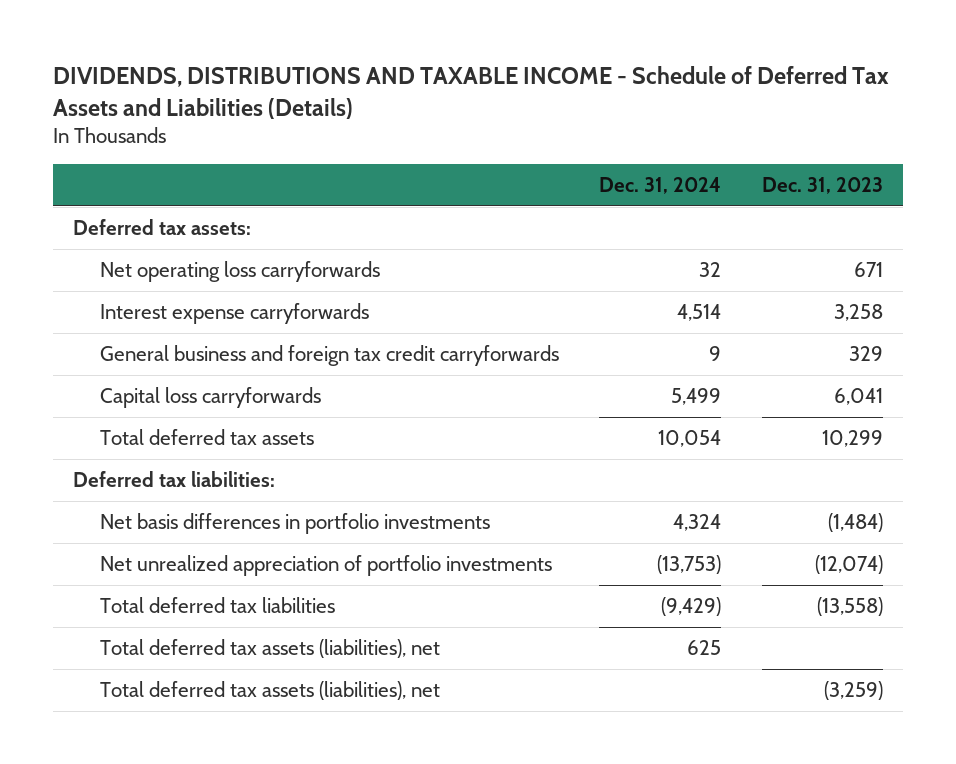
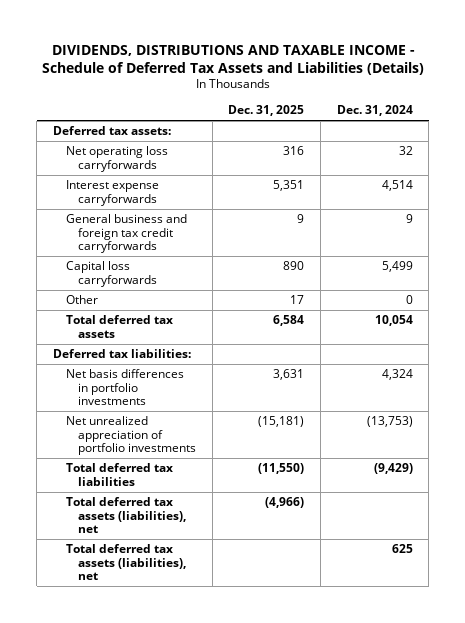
[761,176,883,194] Dec. 31, 2023 -> none
none -> [228,105,305,117] Dec. 31, 2025
none -> [65,295,98,305] Other
[99,639,440,659] Total deferred tax assets (liabilities), net -> [65,544,187,581] Total deferred tax assets (liabilities), net

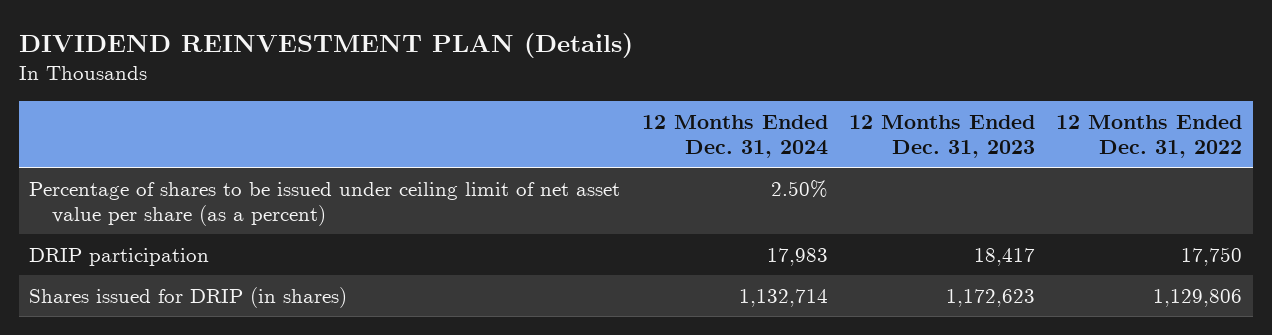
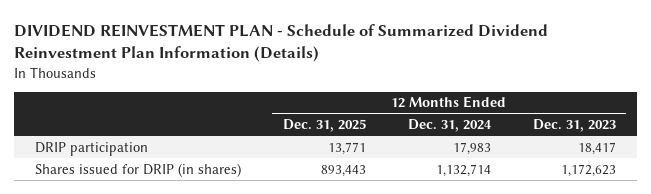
[18,32,633,58] DIVIDEND REINVESTMENT PLAN (Details) -> [14,24,549,63] DIVIDEND REINVESTMENT PLAN - Schedule of Summarized Dividend Reinvestment Plan Information (Details)
[1056,115,1243,159] 12 Months Ended Dec. 31, 2022 -> none
none -> [282,119,366,133] Dec. 31, 2025
[29,181,621,226] Percentage of shares to be issued under ceiling limit of net asset value per share (as a percent) -> none

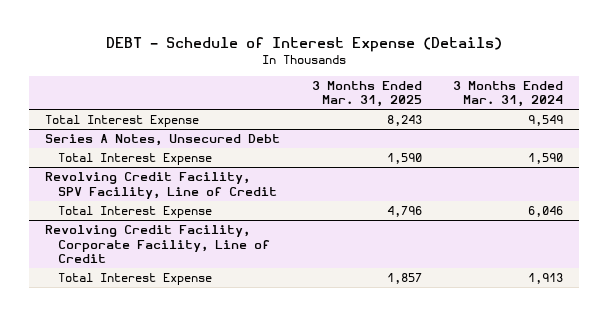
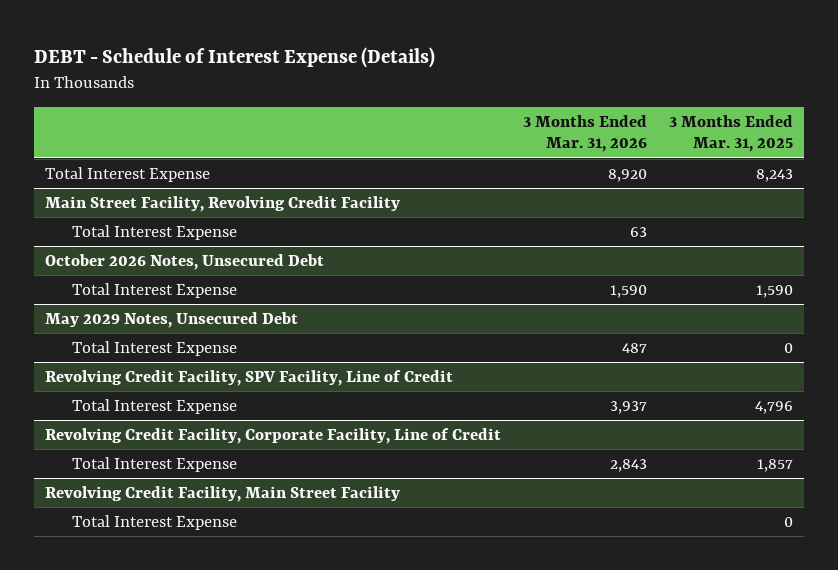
[453,80,564,108] 3 Months Ended Mar. 31, 2024 -> none
none -> [523,114,648,153] 3 Months Ended Mar. 31, 2026
[44,134,280,147] Series A Notes, Unsecured Debt -> none
none -> [45,195,401,212] Main Street Facility, Revolving Credit Facility
none -> [71,224,237,240] Total Interest Expense
none -> [45,253,325,270] October 2026 Notes, Unsecured Debt
none -> [45,311,299,328] May 2029 Notes, Unsecured Debt
none -> [71,340,237,356] Total Interest Expense
none -> [45,485,401,502] Revolving Credit Facility, Main Street Facility
none -> [71,514,237,530] Total Interest Expense

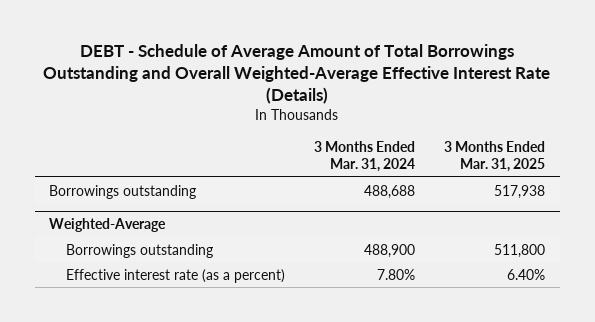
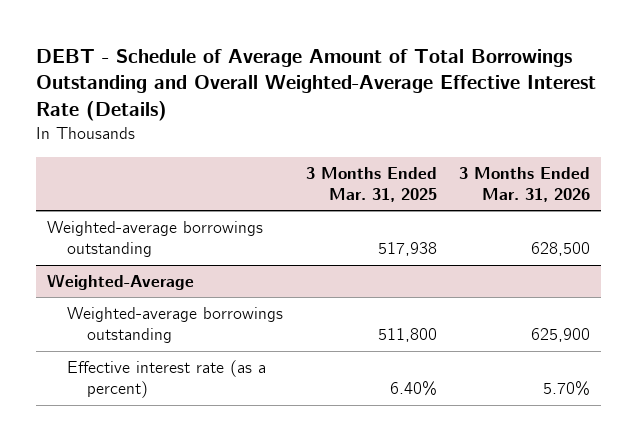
[314,141,416,173] 3 Months Ended Mar. 31, 2024 -> none
none -> [459,166,591,202] 3 Months Ended Mar. 31, 2026
[49,184,197,199] Borrowings outstanding -> [47,221,264,258] Weighted-average borrowings outstanding
[66,243,214,258] Borrowings outstanding -> [67,307,284,344] Weighted-average borrowings outstanding

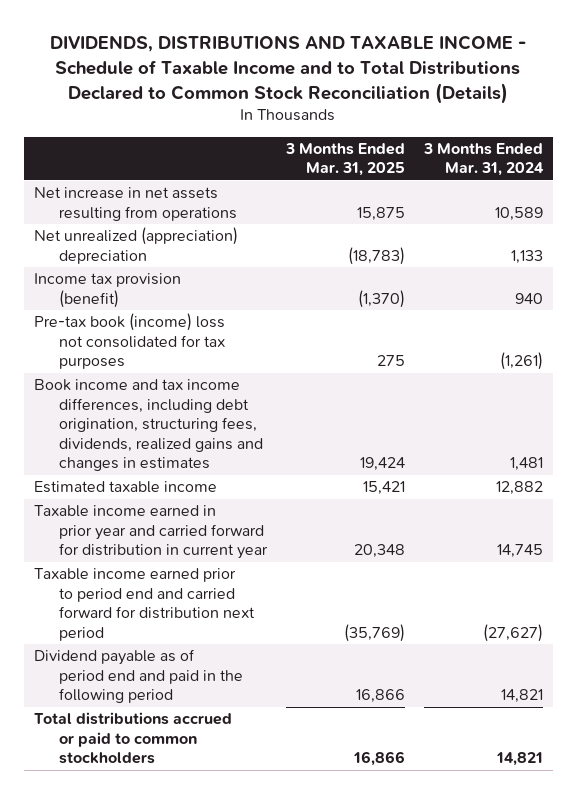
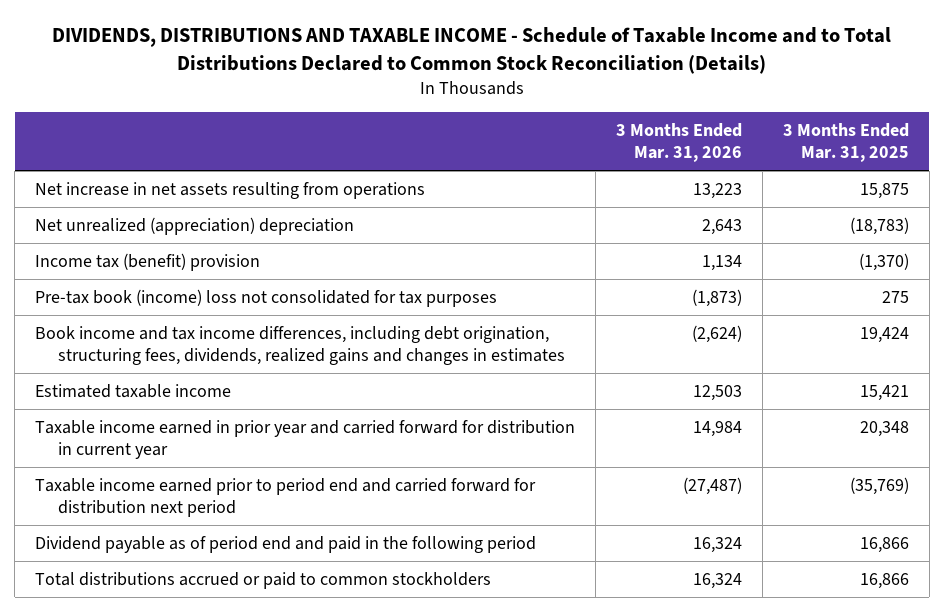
[422,142,544,177] 3 Months Ended Mar. 31, 2024 -> none
none -> [615,123,742,163] 3 Months Ended Mar. 31, 2026
[33,273,181,308] Income tax provision (benefit) -> [35,252,261,271] Income tax (benefit) provision

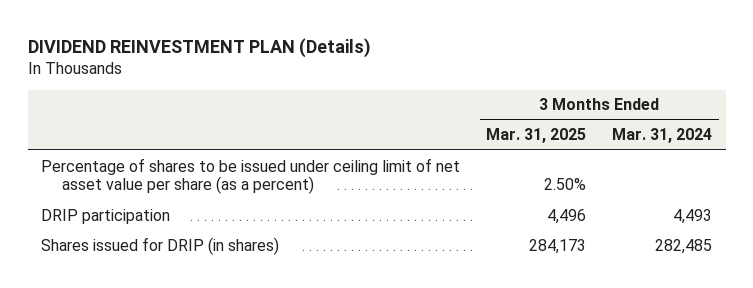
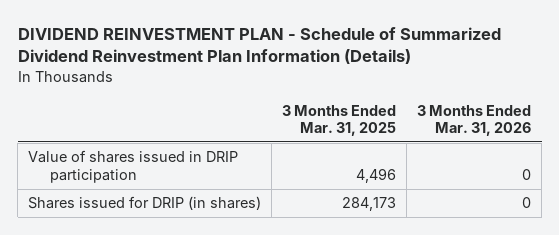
[27,37,371,58] DIVIDEND REINVESTMENT PLAN (Details) -> [17,27,501,65] DIVIDEND REINVESTMENT PLAN - Schedule of Summarized Dividend Reinvestment Plan Information (Details)
[612,128,713,144] Mar. 31, 2024 -> none
none -> [417,104,532,136] 3 Months Ended Mar. 31, 2026
[41,157,461,195] Percentage of shares to be issued under ceiling limit of net asset value per share (as a percent) -> none
[41,208,171,224] DRIP participation -> [28,150,239,183] Value of shares issued in DRIP participation

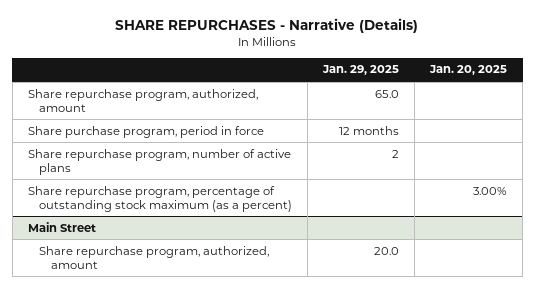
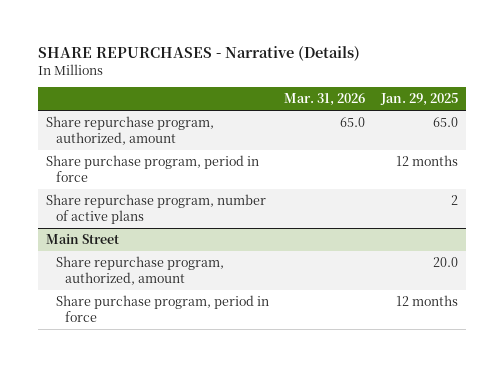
[429,65,508,76] Jan. 20, 2025 -> none
none -> [284,93,366,107] Mar. 31, 2026
[27,185,293,212] Share repurchase program, percentage of outstanding stock maximum (as a percent) -> none
none -> [55,295,269,323] Share purchase program, period in force

